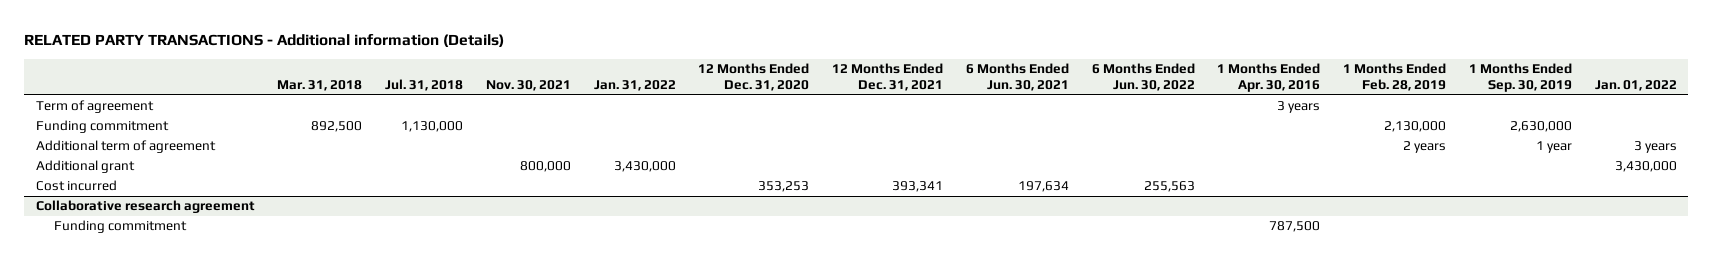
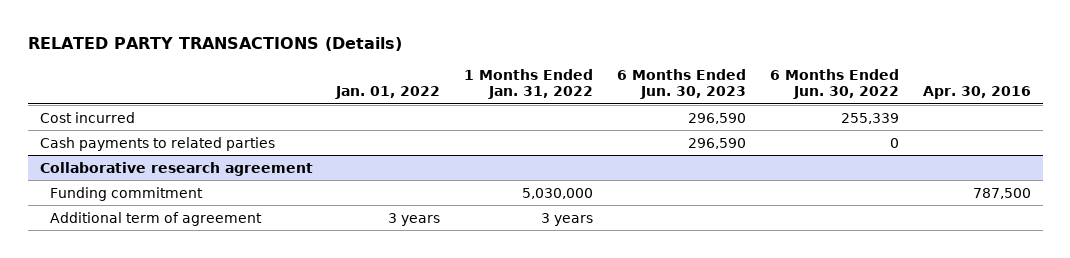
[24,34,505,48] RELATED PARTY TRANSACTIONS - Additional information (Details) -> [27,36,402,51] RELATED PARTY TRANSACTIONS (Details)
[277,80,363,92] Mar. 31, 2018 -> none
[385,79,464,92] Jul. 31, 2018 -> none
[485,80,571,92] Nov. 30, 2021 -> none
[593,80,676,92] Jan. 31, 2022 -> none
[698,62,810,92] 12 Months Ended Dec. 31, 2020 -> none
[832,62,944,92] 12 Months Ended Dec. 31, 2021 -> none
[965,62,1069,92] 6 Months Ended Jun. 30, 2021 -> none
[1217,62,1321,93] 1 Months Ended Apr. 30, 2016 -> none
[1343,62,1447,92] 1 Months Ended Feb. 28, 2019 -> none
[1468,62,1572,93] 1 Months Ended Sep. 30, 2019 -> none
none -> [464,68,594,99] 1 Months Ended Jan. 31, 2022
none -> [617,68,747,99] 6 Months Ended Jun. 30, 2023
none -> [922,85,1031,99] Apr. 30, 2016
[35,100,154,114] Term of agreement -> none
[35,120,169,134] Funding commitment -> none
[35,140,216,154] Additional term of agreement -> none
[35,160,135,174] Additional grant -> none
[1143,181,1195,193] 255,563 -> [840,112,899,124] 255,339
none -> [39,136,275,151] Cash payments to related parties
none -> [49,211,262,226] Additional term of agreement

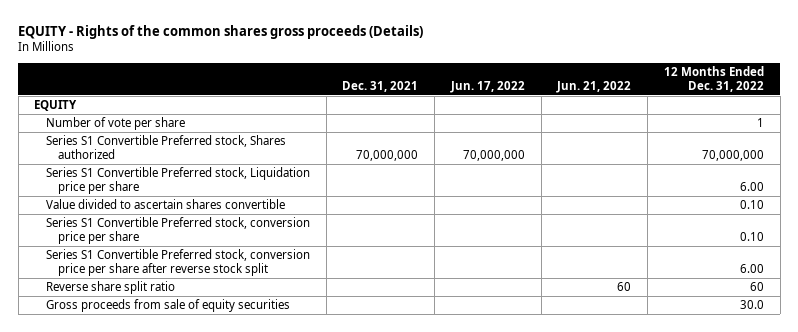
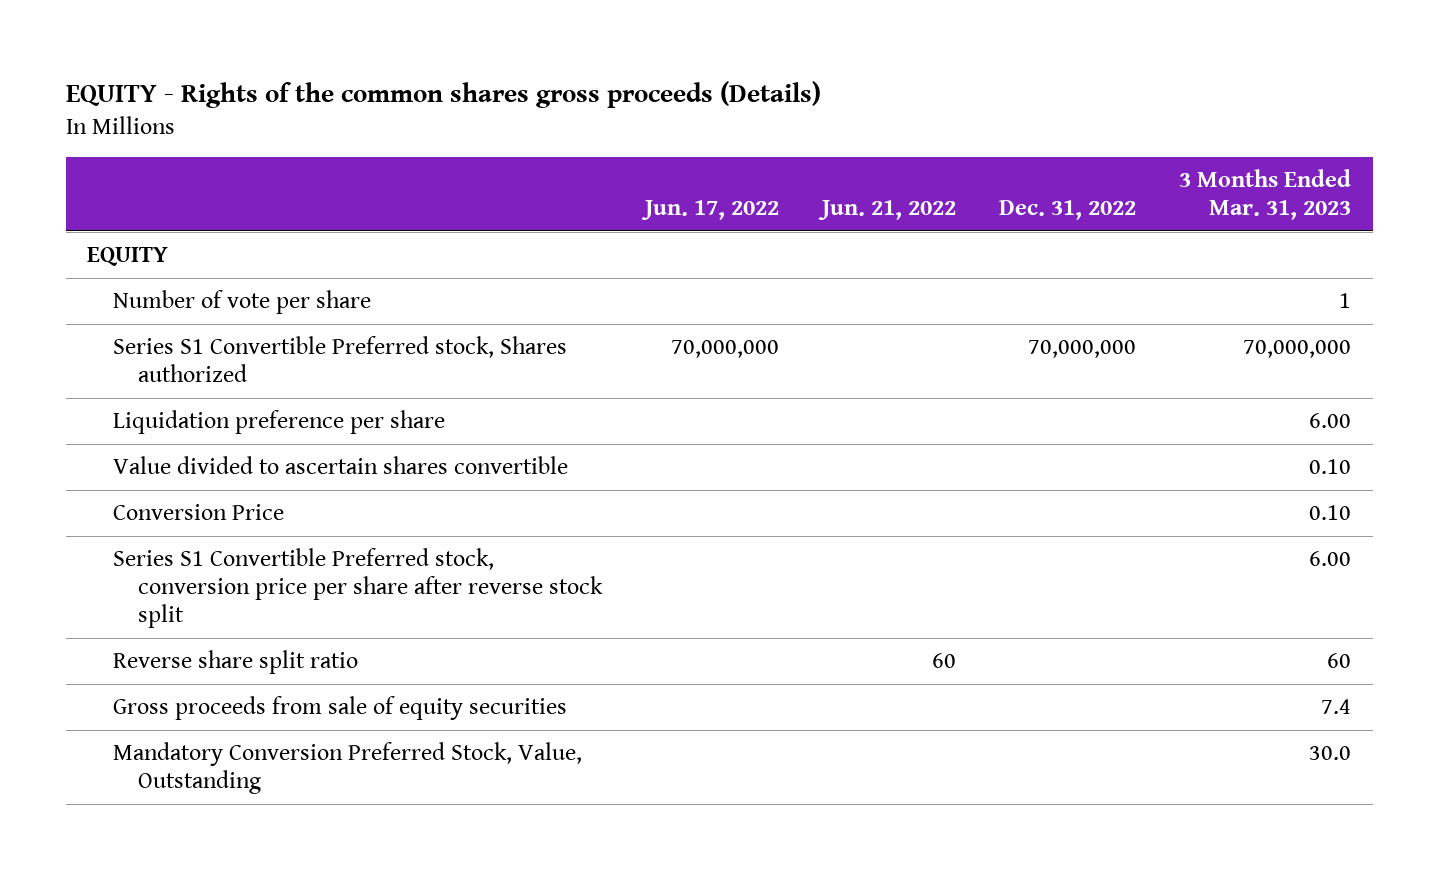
[342,81,419,93] Dec. 31, 2021 -> none
[663,65,764,93] 12 Months Ended Dec. 31, 2022 -> none
none -> [999,200,1137,221] Dec. 31, 2022
none -> [1179,168,1352,221] 3 Months Ended Mar. 31, 2023
[45,167,310,195] Series S1 Convertible Preferred stock, Liquidation price per share -> [112,410,445,435] Liquidation preference per share
[45,217,310,245] Series S1 Convertible Preferred stock, conversion price per share -> [112,504,284,521] Conversion Price
none -> [112,742,582,795] Mandatory Conversion Preferred Stock, Value, Outstanding

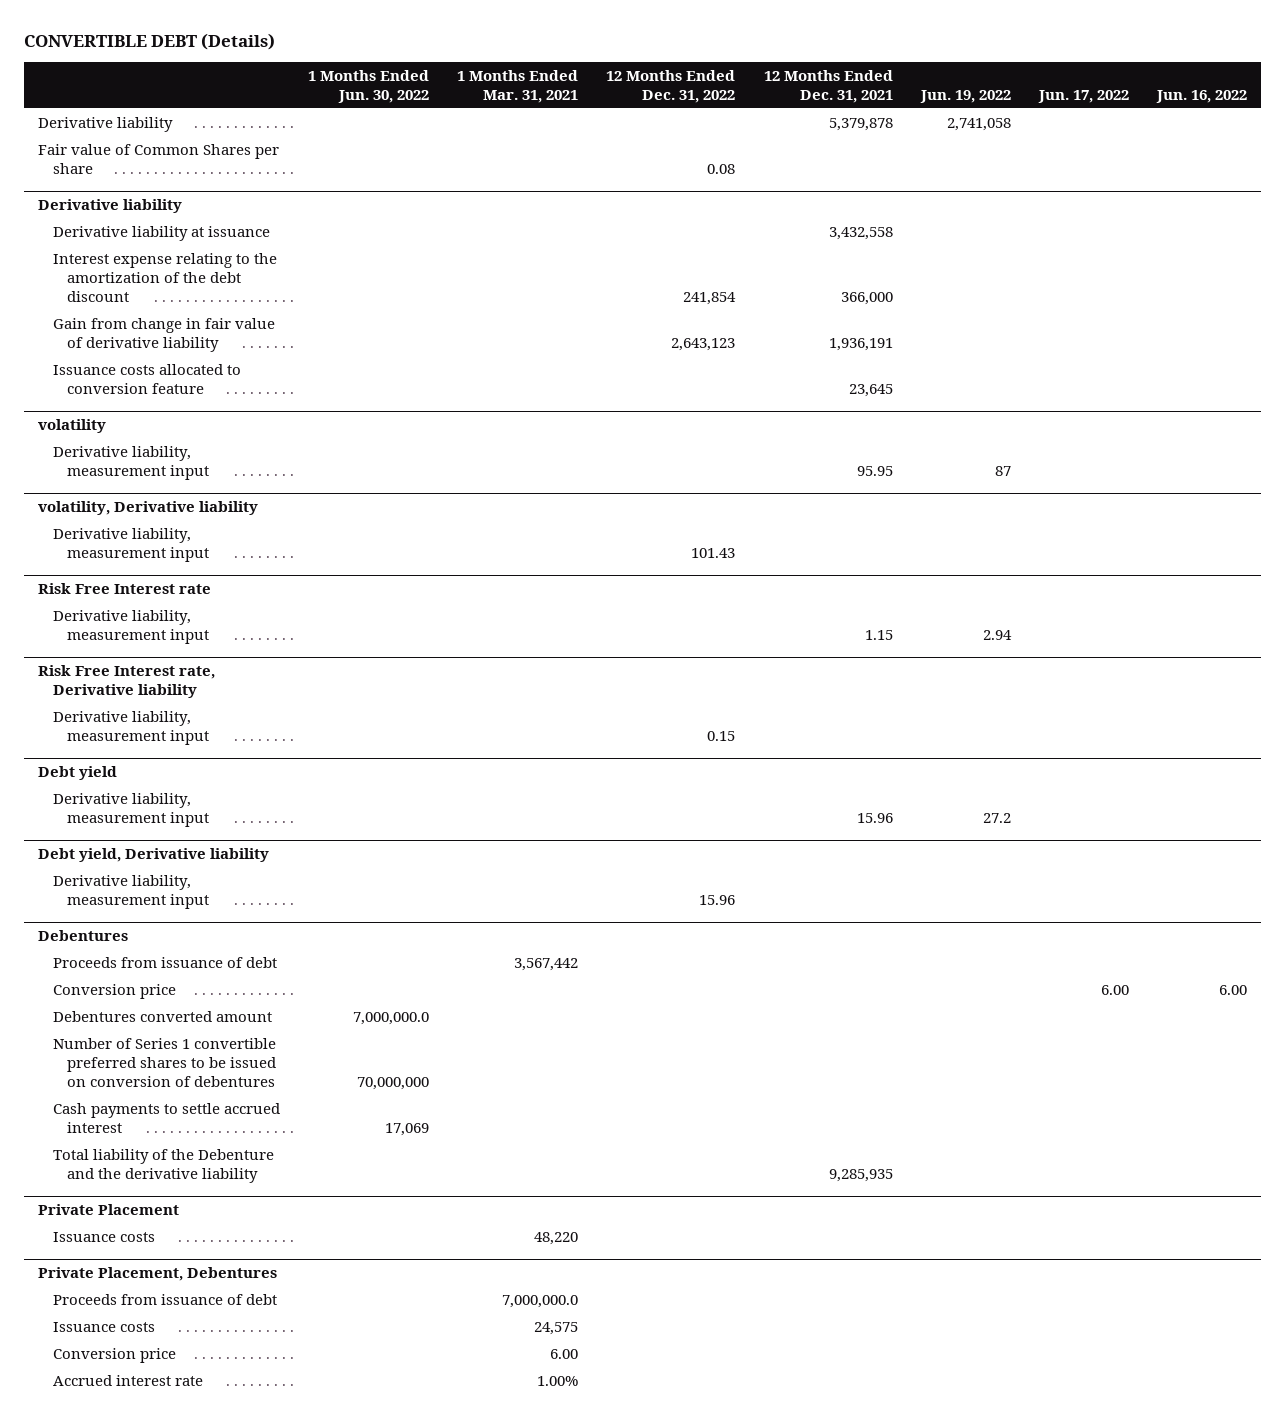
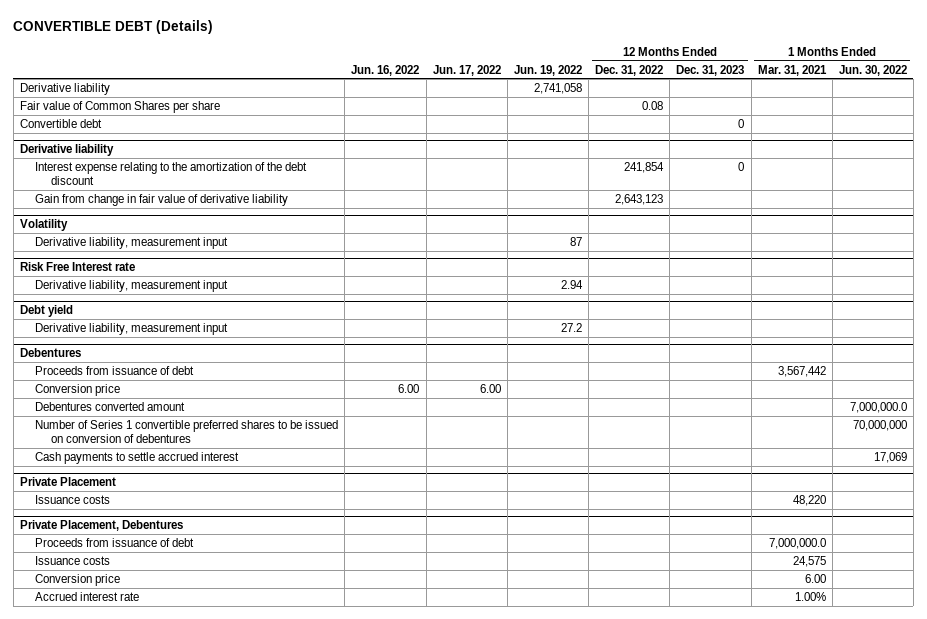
[763,69,893,103] 12 Months Ended Dec. 31, 2021 -> none
none -> [676,64,745,76] Dec. 31, 2023
none -> [19,118,102,128] Convertible debt
[52,225,270,241] Derivative liability at issuance -> none
[52,363,241,394] Issuance costs allocated to conversion feature -> none
[37,419,106,434] volatility -> [19,219,68,232] Volatility
[37,501,258,516] volatility, Derivative liability -> none
[52,527,210,562] Derivative liability, measurement input -> none
[37,665,215,699] Risk Free Interest rate, Derivative liability -> none
[52,710,210,745] Derivative liability, measurement input -> none
[37,848,269,863] Debt yield, Derivative liability -> none
[52,874,210,909] Derivative liability, measurement input -> none
[52,1148,274,1183] Total liability of the Debenture and the derivative liability -> none

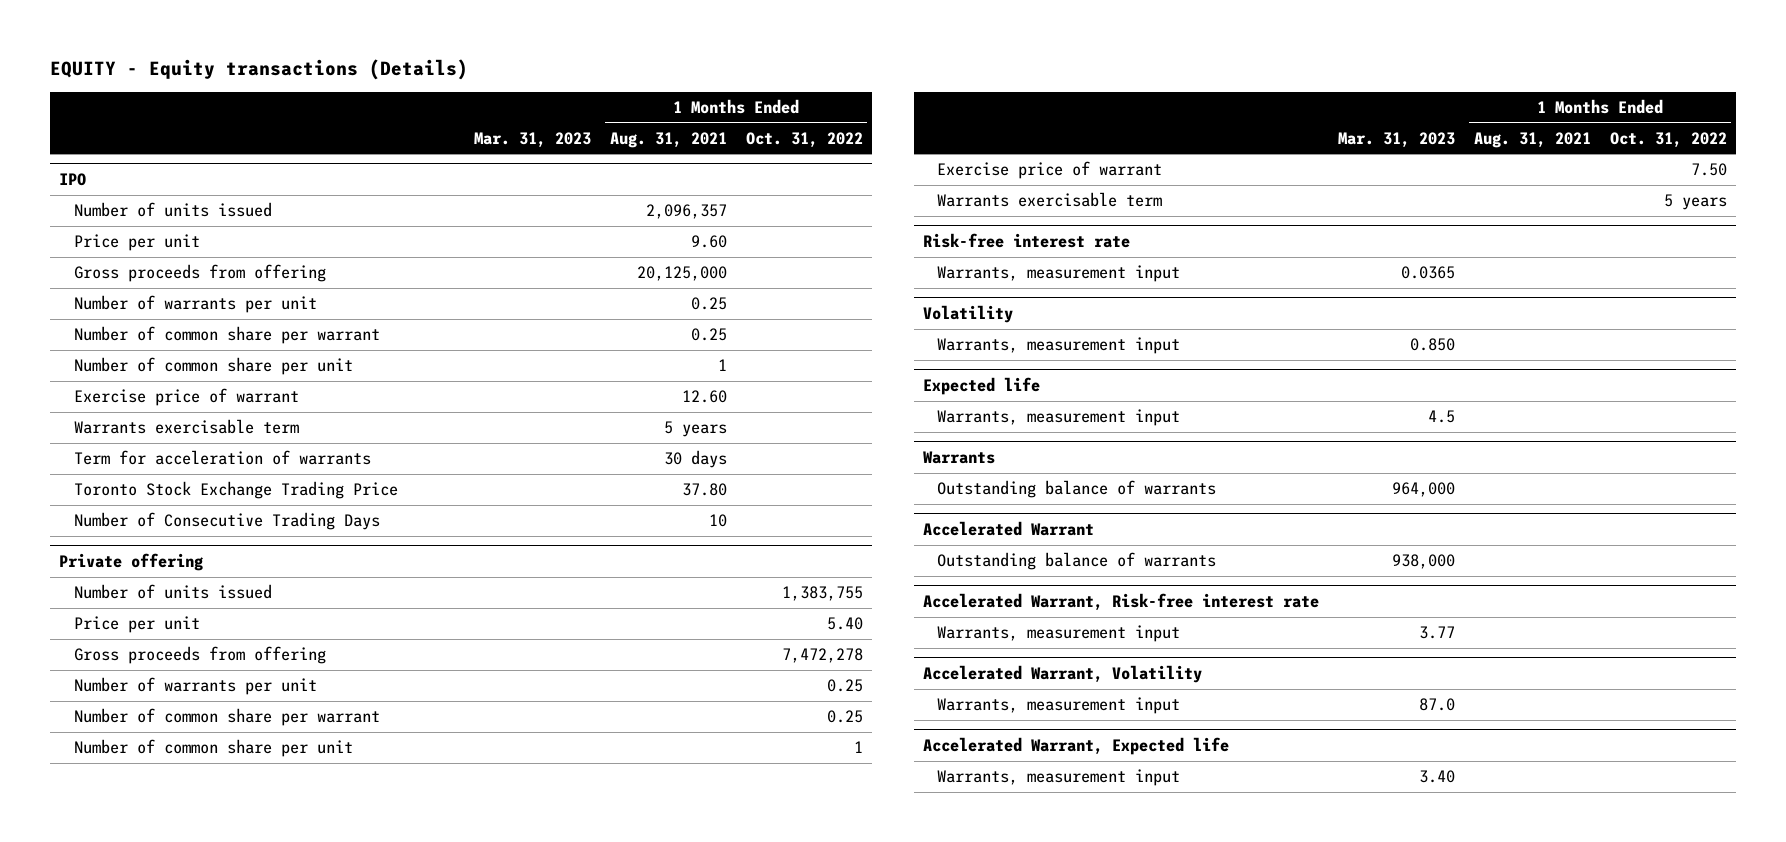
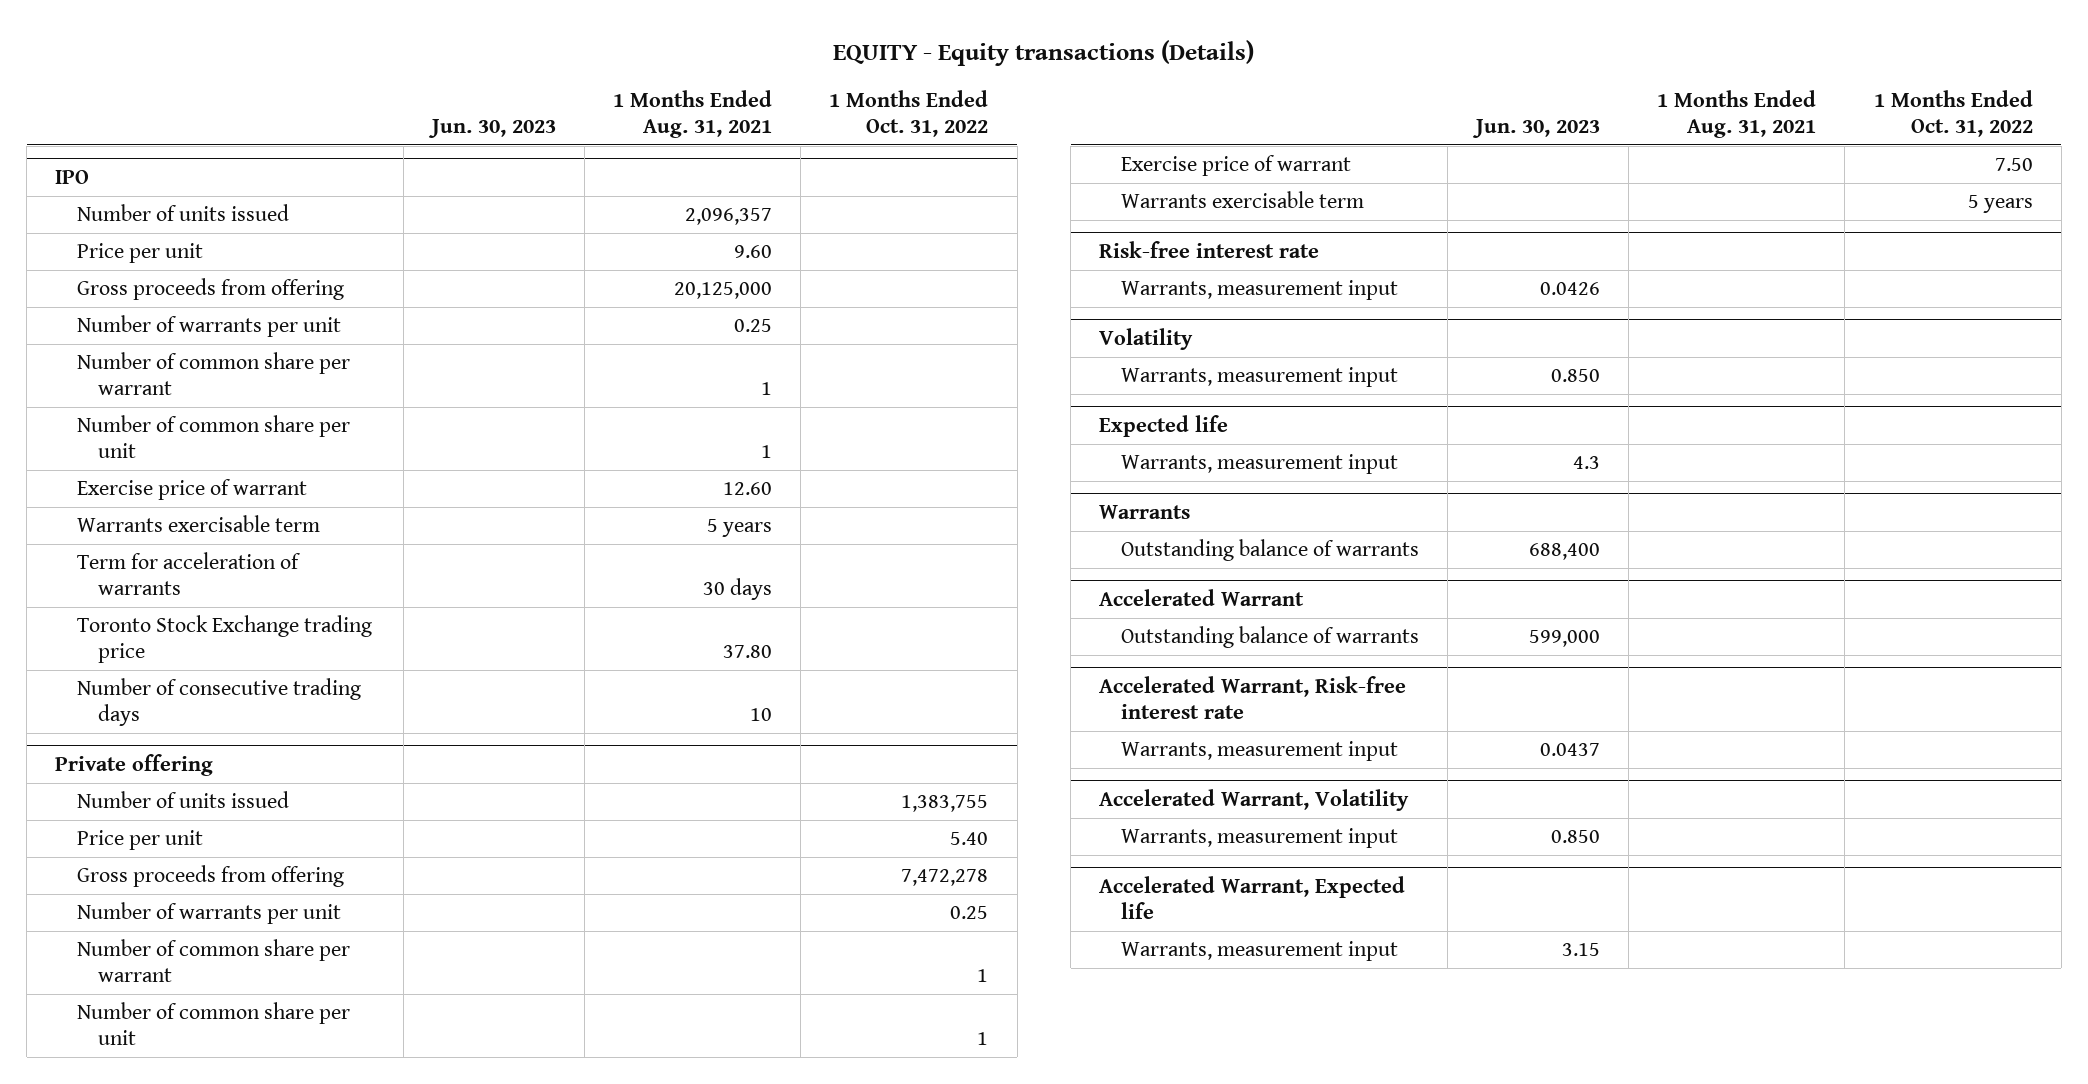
[474,131,592,148] Mar. 31, 2023 -> none
none -> [427,118,556,138] Jun. 30, 2023
[690,328,727,342] 0.25 -> [761,382,773,396] 1
[73,481,398,500] Toronto Stock Exchange Trading Price -> [76,615,372,664] Toronto Stock Exchange trading price
[73,512,380,531] Number of Consecutive Trading Days -> [76,678,361,727] Number of consecutive trading days
[826,710,863,724] 0.25 -> [977,969,989,983] 1

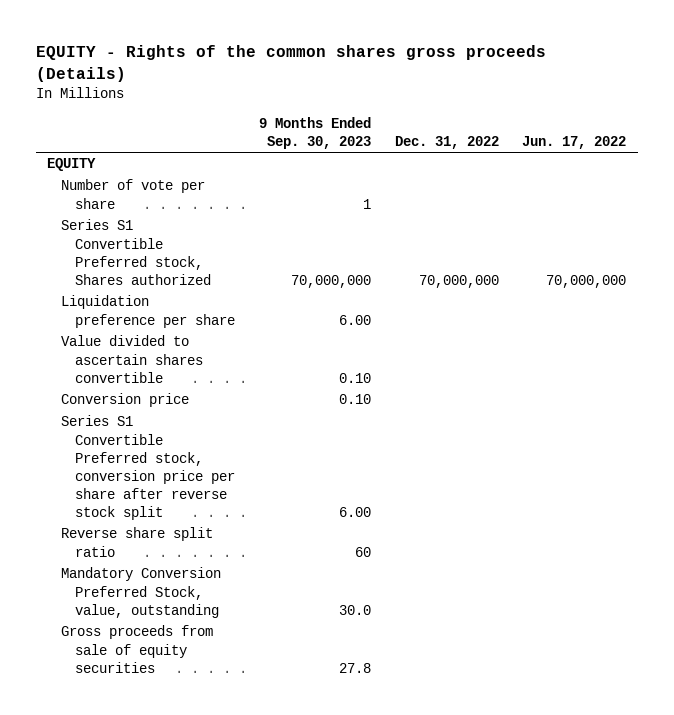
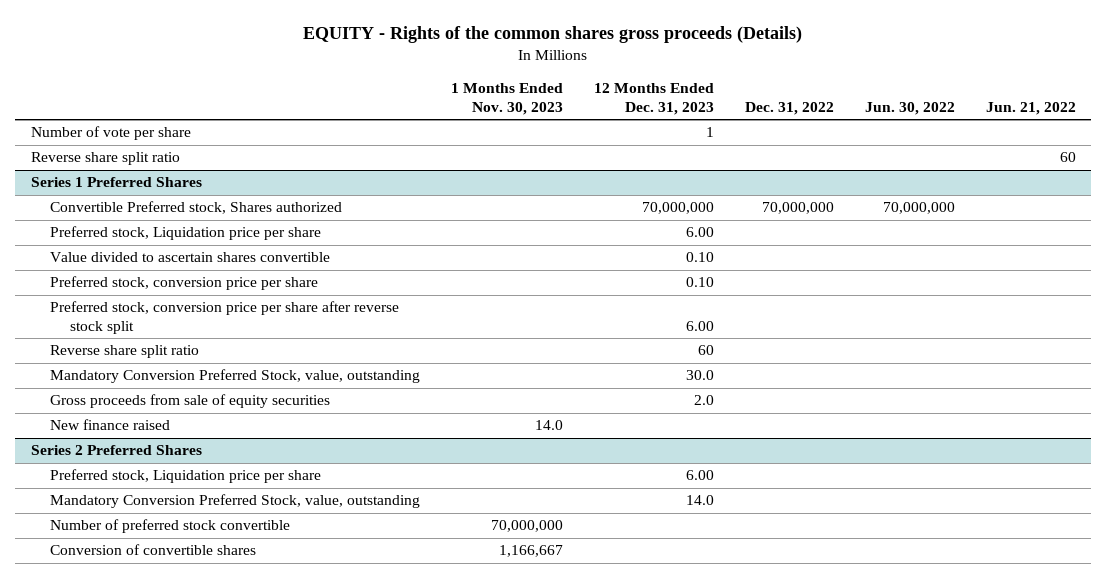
[258,116,371,149] 9 Months Ended Sep. 30, 2023 -> none
[522,135,627,149] Jun. 17, 2022 -> none
none -> [451,83,564,115] 1 Months Ended Nov. 30, 2023
none -> [594,83,715,115] 12 Months Ended Dec. 31, 2023
none -> [865,101,956,115] Jun. 30, 2022
none -> [986,101,1077,115] Jun. 21, 2022
[47,158,97,172] EQUITY -> none
[61,219,212,285] Series S1 Convertible Preferred stock, Shares authorized -> none
[61,295,236,328] Liquidation preference per share -> none
[61,335,204,383] Value divided to ascertain shares convertible -> none
[61,393,190,408] Conversion price -> none
[61,415,236,520] Series S1 Convertible Preferred stock, conversion price per share after reverse stock split -> none
[61,567,222,618] Mandatory Conversion Preferred Stock, value, outstanding -> none
[61,625,214,673] Gross proceeds from sale of equity securities -> none
none -> [30,177,202,188] Series 1 Preferred Shares
none -> [50,201,343,215] Convertible Preferred stock, Shares authorized
none -> [50,226,322,241] Preferred stock, Liquidation price per share
none -> [50,252,331,263] Value divided to ascertain shares convertible
none -> [50,276,319,291] Preferred stock, conversion price per share
none -> [50,301,400,335] Preferred stock, conversion price per share after reverse stock split
none -> [50,345,200,359] Reverse share split ratio
none -> [50,369,421,384] Mandatory Conversion Preferred Stock, value, outstanding
none -> [50,394,331,409] Gross proceeds from sale of equity securities
none -> [50,419,171,431] New finance raised
none -> [30,445,202,456] Series 2 Preferred Shares
none -> [50,469,322,484] Preferred stock, Liquidation price per share
none -> [50,494,421,509] Mandatory Conversion Preferred Stock, value, outstanding
none -> [50,519,291,534] Number of preferred stock convertible
none -> [50,544,257,556] Conversion of convertible shares

